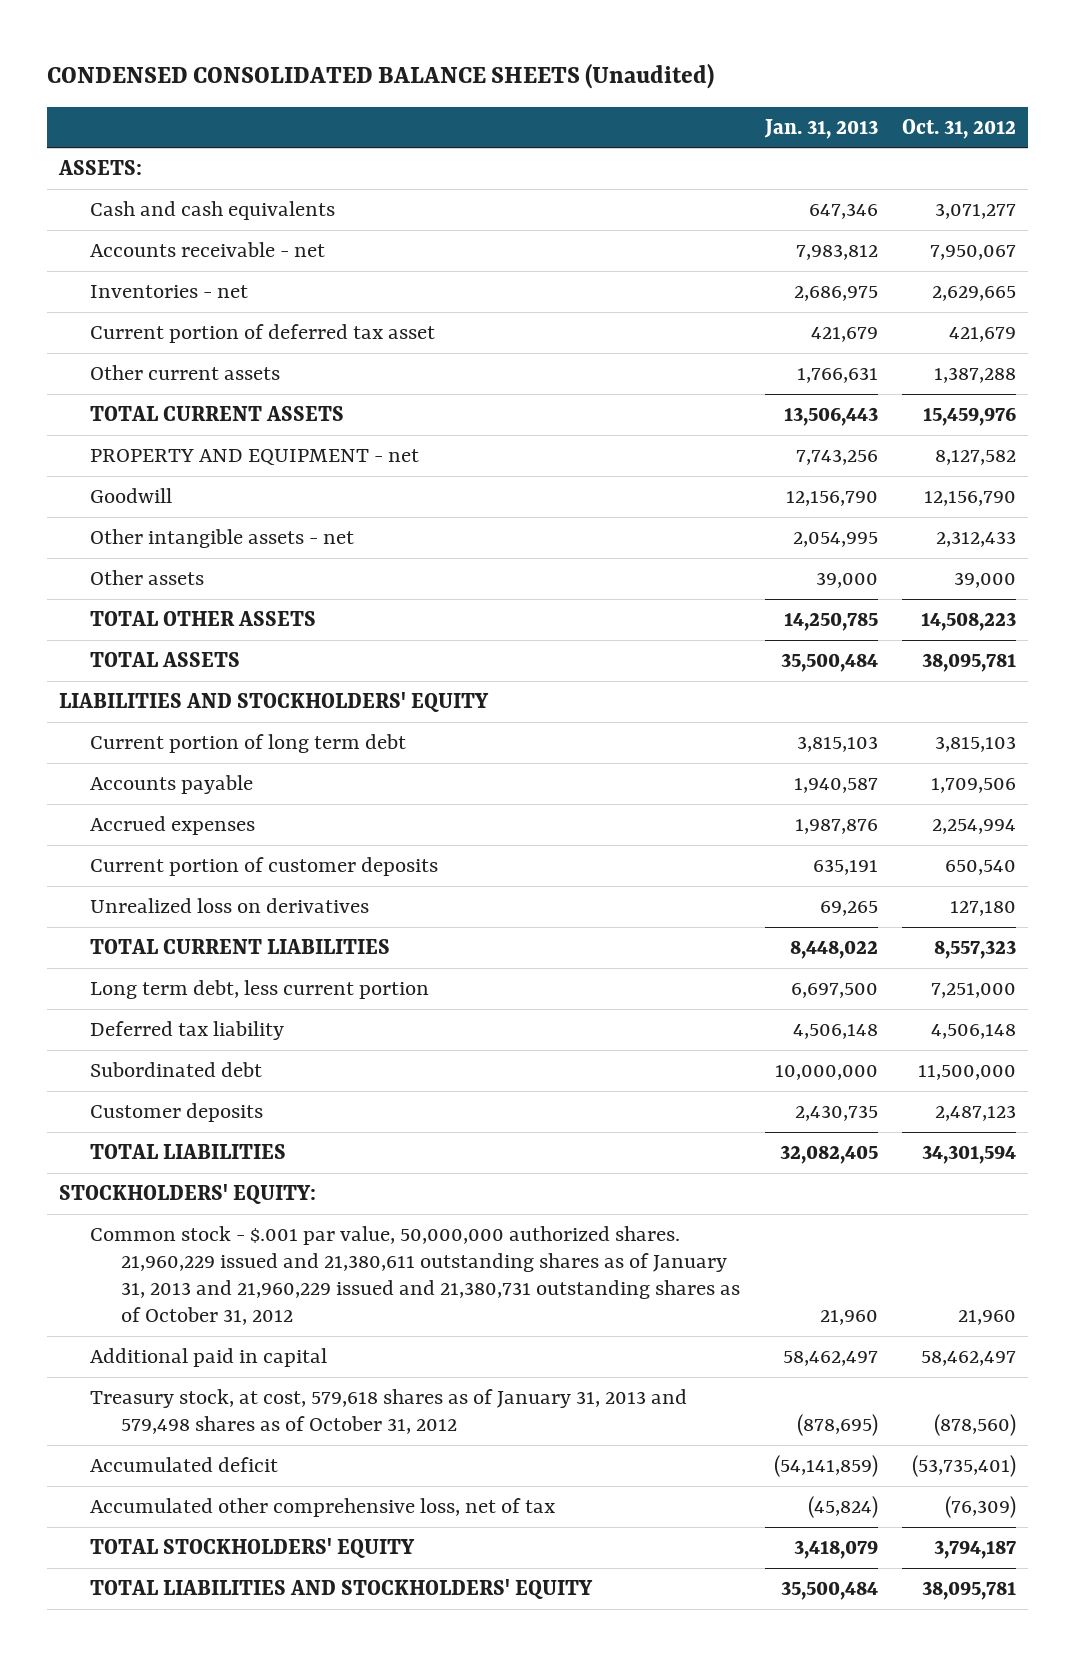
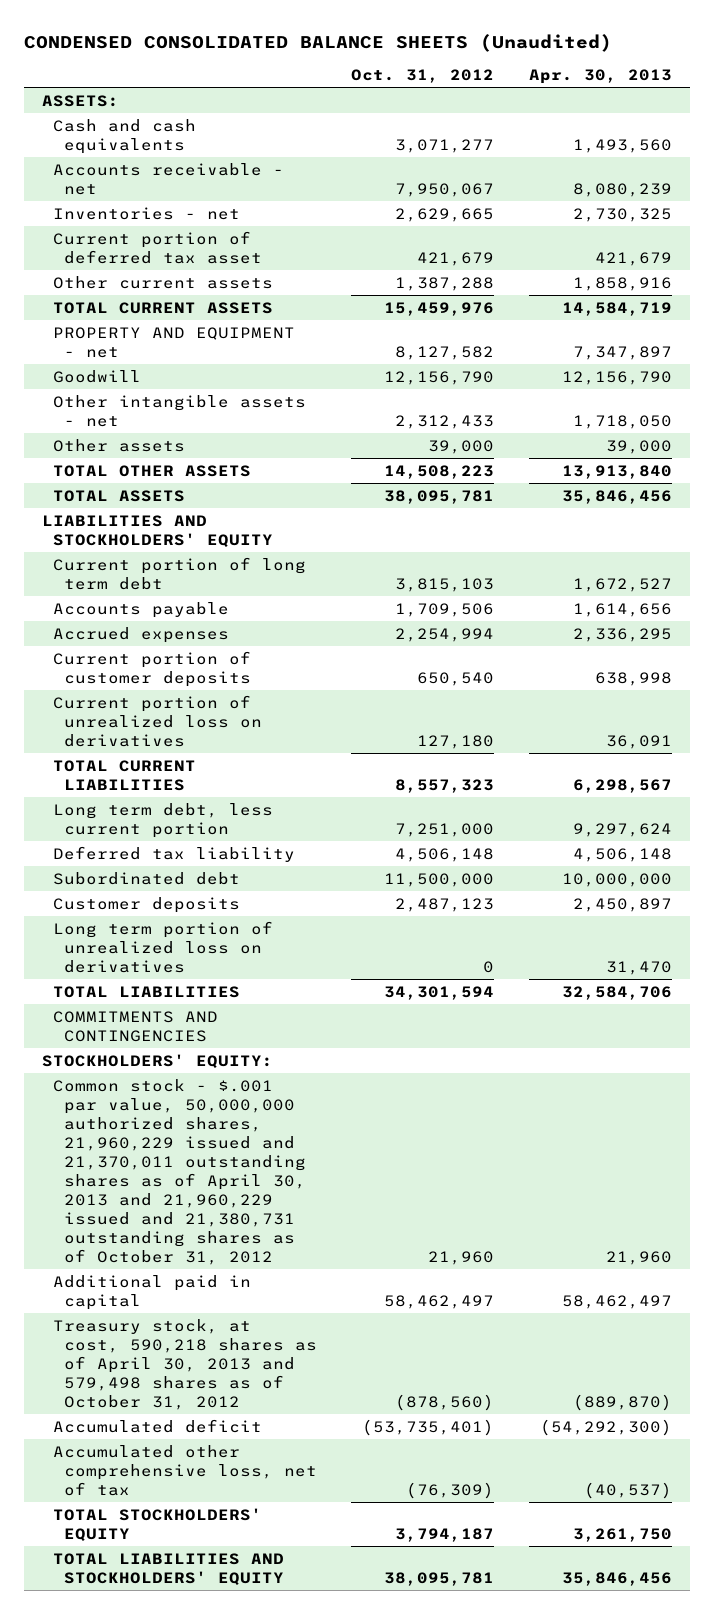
[763,118,878,139] Jan. 31, 2013 -> none
none -> [529,69,673,85] Apr. 30, 2013
[90,897,370,913] Unrealized loss on derivatives -> [52,694,262,747] Current portion of unrealized loss on derivatives
none -> [52,920,273,973] Long term portion of unrealized loss on derivatives
none -> [52,1010,218,1042] COMMITMENTS AND CONTINGENCIES
[90,1225,741,1325] Common stock - $.001 par value, 50,000,000 authorized shares. 21,960,229 issued and 21,380,611 outstanding shares as of January 31, 2013 and 21,960,229 issued and 21,380,731 outstanding shares as of October 31, 2012 -> [52,1078,306,1266] Common stock - $.001 par value, 50,000,000 authorized shares, 21,960,229 issued and 21,370,011 outstanding shares as of April 30, 2013 and 21,960,229 issued and 21,380,731 outstanding shares as of October 31, 2012
[90,1388,688,1434] Treasury stock, at cost, 579,618 shares as of January 31, 2013 and 579,498 shares as of October 31, 2012 -> [52,1318,317,1410] Treasury stock, at cost, 590,218 shares as of April 30, 2013 and 579,498 shares as of October 31, 2012

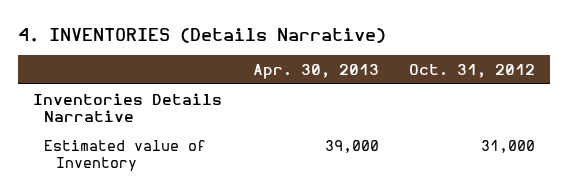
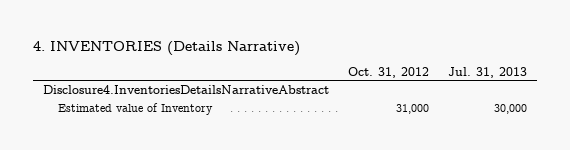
[252,63,379,79] Apr. 30, 2013 -> none
none -> [447,66,527,78] Jul. 31, 2013
[33,92,223,123] Inventories Details Narrative -> [42,84,329,94] Disclosure4.InventoriesDetailsNarrativeAbstract

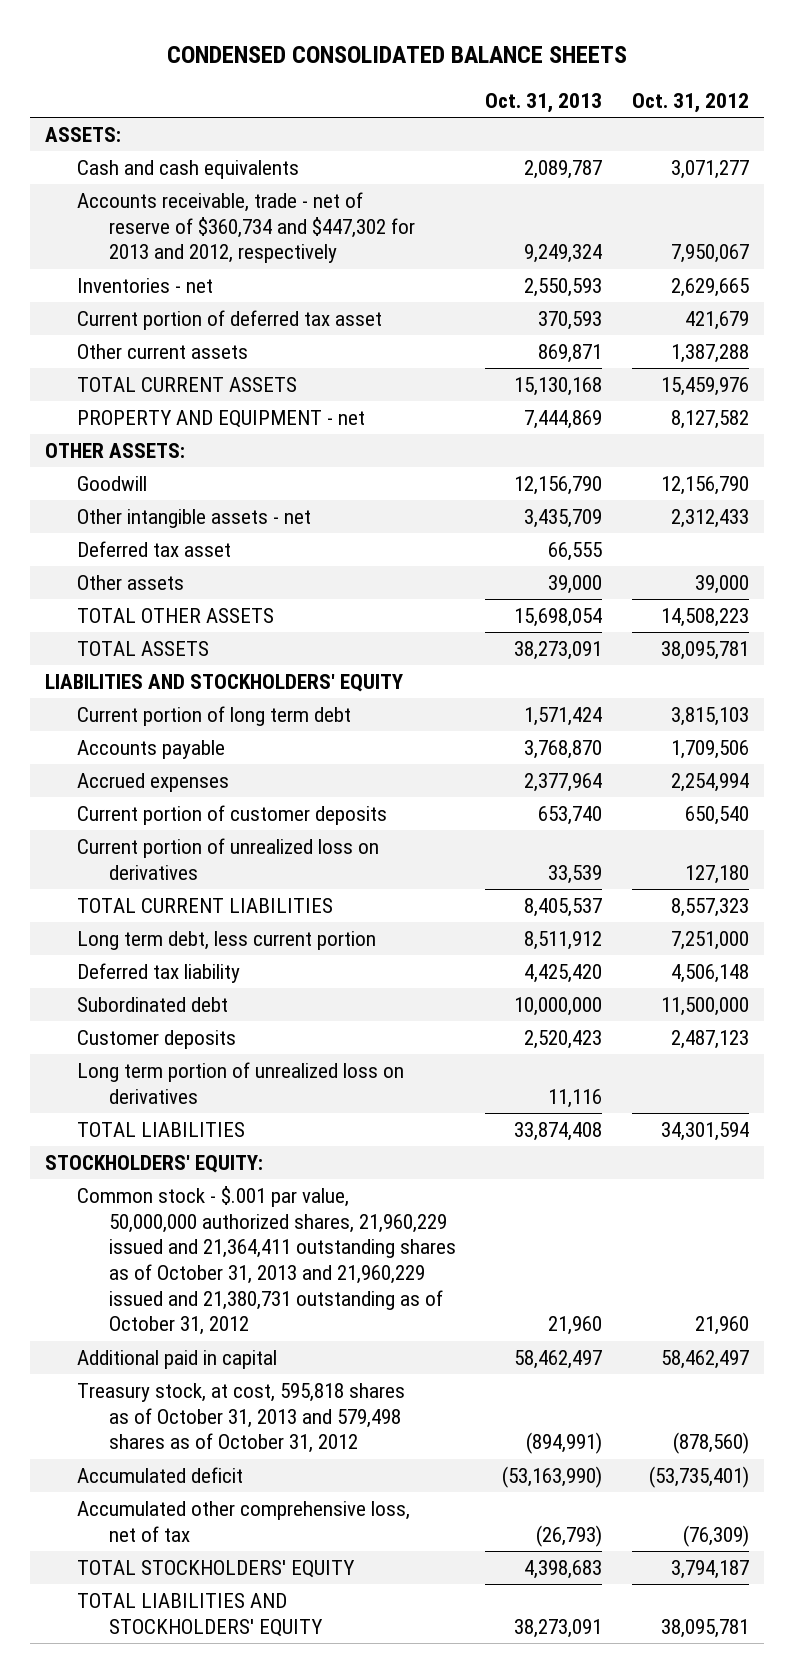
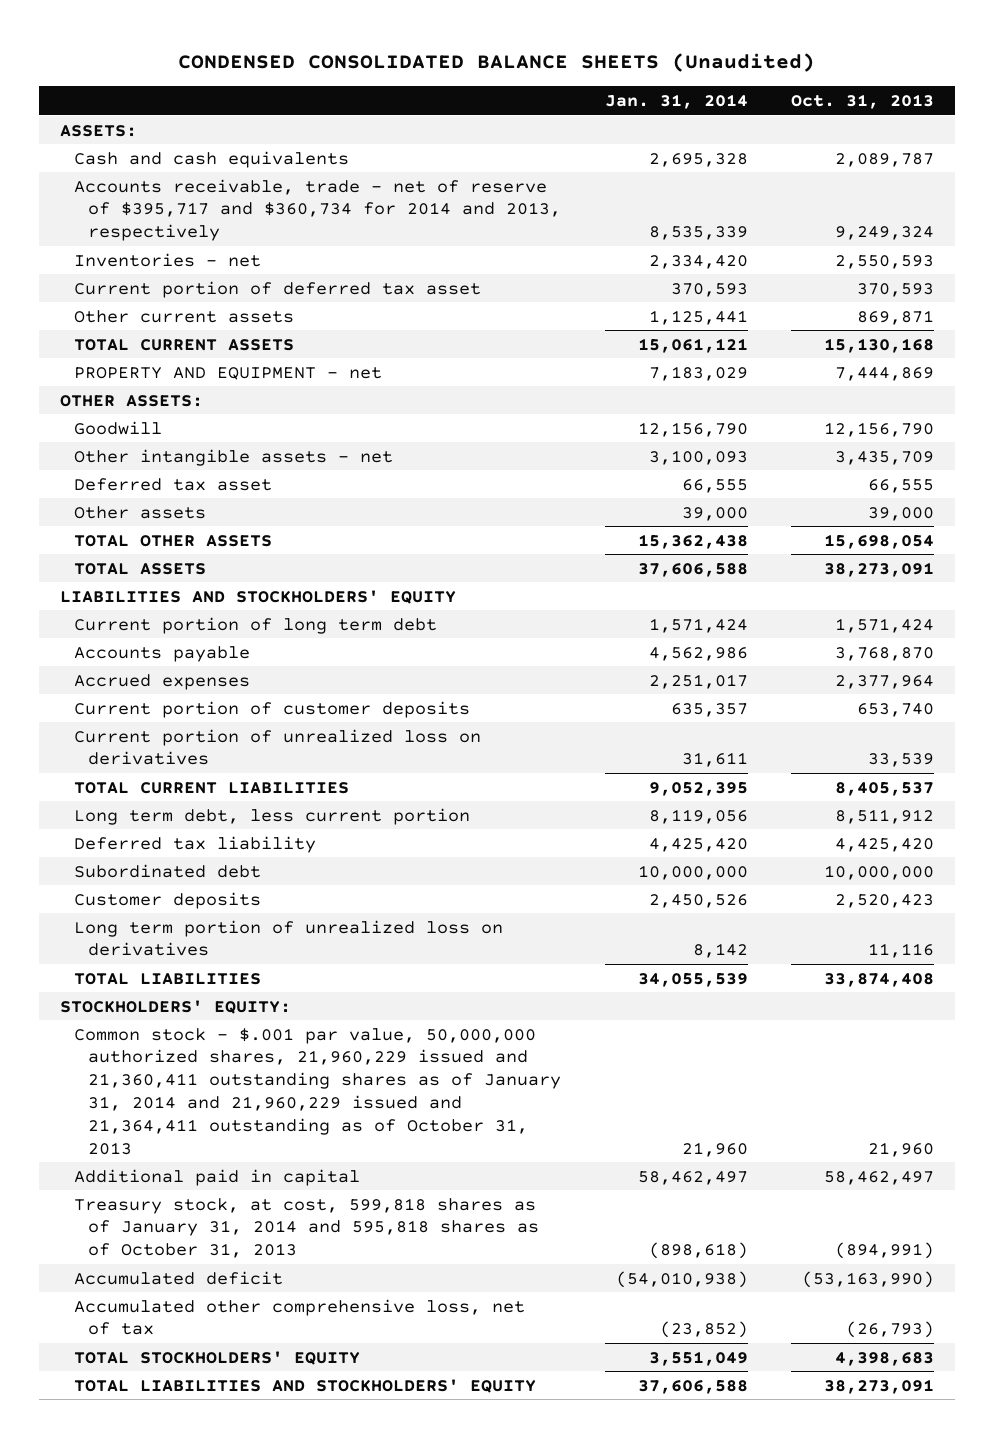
[167,45,628,63] CONDENSED CONSOLIDATED BALANCE SHEETS -> [177,52,815,72] CONDENSED CONSOLIDATED BALANCE SHEETS (Unaudited)
[632,92,750,113] Oct. 31, 2012 -> none
none -> [604,93,748,109] Jan. 31, 2014
[76,192,415,264] Accounts receivable, trade - net of reserve of $360,734 and $447,302 for 2013 and 2012, respectively -> [74,178,562,242] Accounts receivable, trade - net of reserve of $395,717 and $360,734 for 2014 and 2013, respectively
[76,1186,456,1336] Common stock - $.001 par value, 50,000,000 authorized shares, 21,960,229 issued and 21,364,411 outstanding shares as of October 31, 2013 and 21,960,229 issued and 21,380,731 outstanding as of October 31, 2012 -> [74,1027,562,1155] Common stock - $.001 par value, 50,000,000 authorized shares, 21,960,229 issued and 21,360,411 outstanding shares as of January 31, 2014 and 21,960,229 issued and 21,364,411 outstanding as of October 31, 2013
[76,1383,405,1454] Treasury stock, at cost, 595,818 shares as of October 31, 2013 and 579,498 shares as of October 31, 2012 -> [74,1197,540,1259] Treasury stock, at cost, 599,818 shares as of January 31, 2014 and 595,818 shares as of October 31, 2013

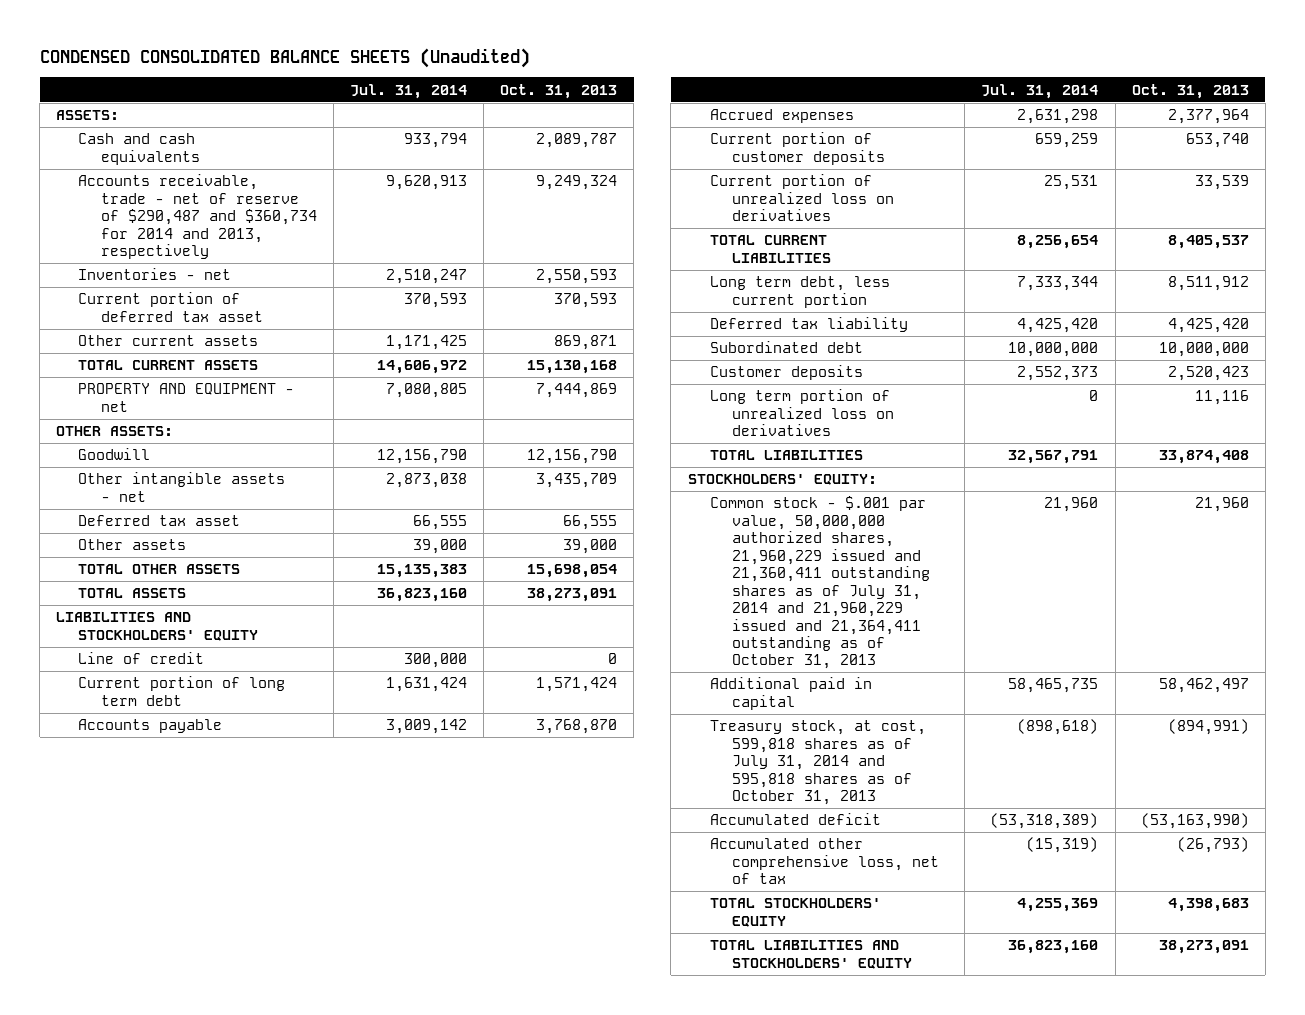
[604,93,748,109] Jan. 31, 2014 -> none
none -> [350,83,468,99] Jul. 31, 2014
[74,178,562,242] Accounts receivable, trade - net of reserve of $395,717 and $360,734 for 2014 and 2013, respectively -> [78,174,317,260] Accounts receivable, trade - net of reserve of $290,487 and $360,734 for 2014 and 2013, respectively
none -> [78,652,205,665] Line of credit
[74,1027,562,1155] Common stock - $.001 par value, 50,000,000 authorized shares, 21,960,229 issued and 21,360,411 outstanding shares as of January 31, 2014 and 21,960,229 issued and 21,364,411 outstanding as of October 31, 2013 -> [709,496,931,670] Common stock - $.001 par value, 50,000,000 authorized shares, 21,960,229 issued and 21,360,411 outstanding shares as of July 31, 2014 and 21,960,229 issued and 21,364,411 outstanding as of October 31, 2013
[74,1197,540,1259] Treasury stock, at cost, 599,818 shares as of January 31, 2014 and 595,818 shares as of October 31, 2013 -> [709,720,926,806] Treasury stock, at cost, 599,818 shares as of July 31, 2014 and 595,818 shares as of October 31, 2013

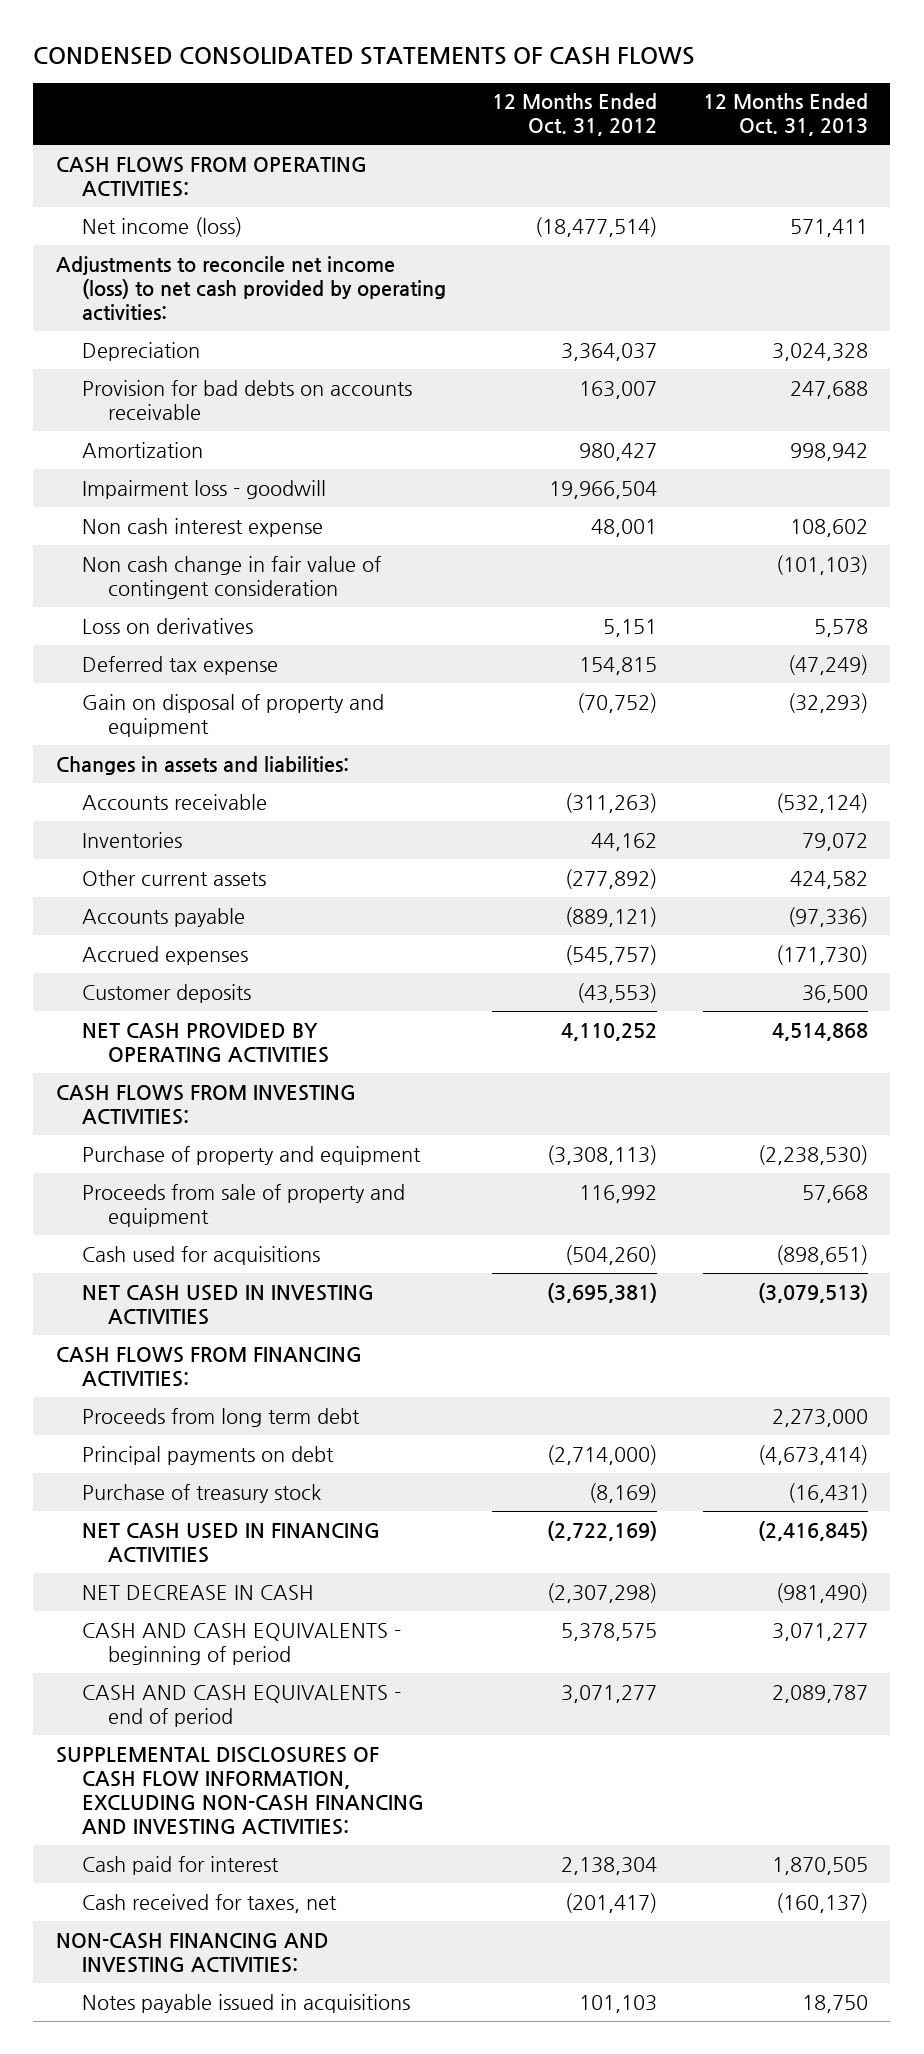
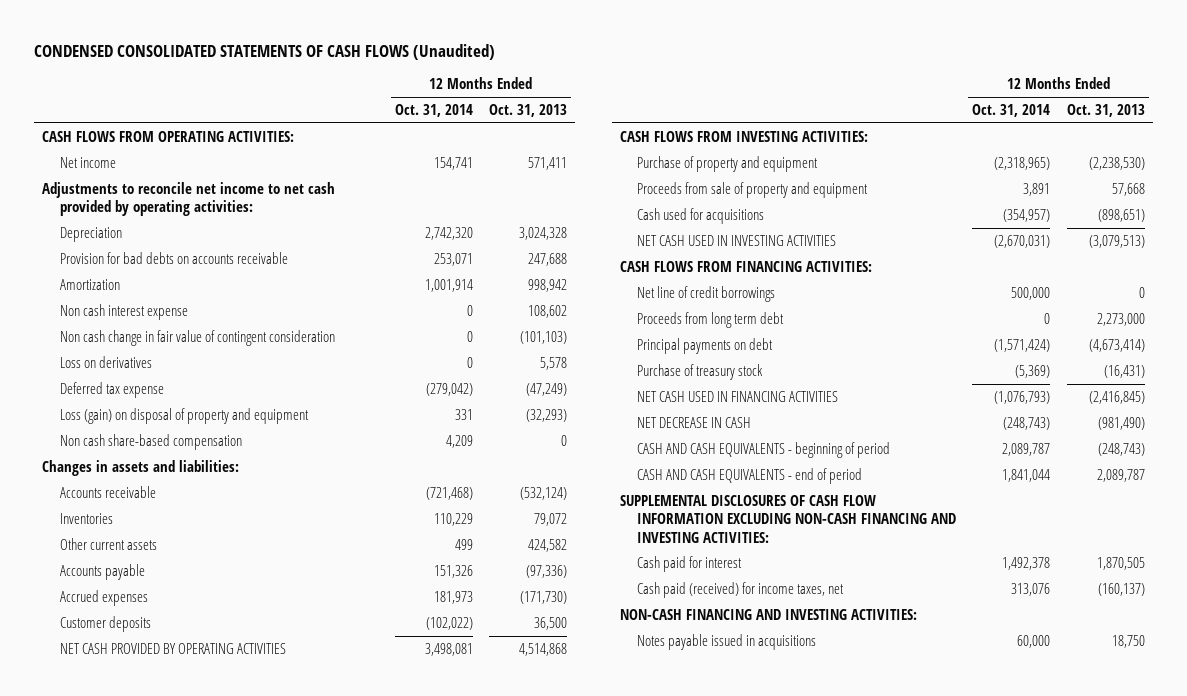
[33,47,696,66] CONDENSED CONSOLIDATED STATEMENTS OF CASH FLOWS -> [34,43,496,60] CONDENSED CONSOLIDATED STATEMENTS OF CASH FLOWS (Unaudited)
[491,93,657,137] 12 Months Ended Oct. 31, 2012 -> none
none -> [395,104,474,118] Oct. 31, 2014
[81,216,242,237] Net income (loss) -> [59,157,116,169] Net income
[55,255,446,321] Adjustments to reconcile net income (loss) to net cash provided by operating activities: -> [42,182,336,217] Adjustments to reconcile net income to net cash provided by operating activities:
[81,479,326,499] Impairment loss - goodwill -> none
[81,693,384,737] Gain on disposal of property and equipment -> [59,408,309,425] Loss (gain) on disposal of property and equipment
none -> [59,434,242,451] Non cash share-based compensation
none -> [637,286,776,303] Net line of credit borrowings
[771,1622,868,1641] 3,071,277 -> [1097,443,1145,457] (248,743)
[55,1746,424,1835] SUPPLEMENTAL DISCLOSURES OF CASH FLOW INFORMATION, EXCLUDING NON-CASH FINANCING AND INVESTING ACTIVITIES: -> [619,495,957,543] SUPPLEMENTAL DISCLOSURES OF CASH FLOW INFORMATION EXCLUDING NON-CASH FINANCING AND INVESTING ACTIVITIES:
[81,1893,337,1913] Cash received for taxes, net -> [637,582,845,599] Cash paid (received) for income taxes, net

